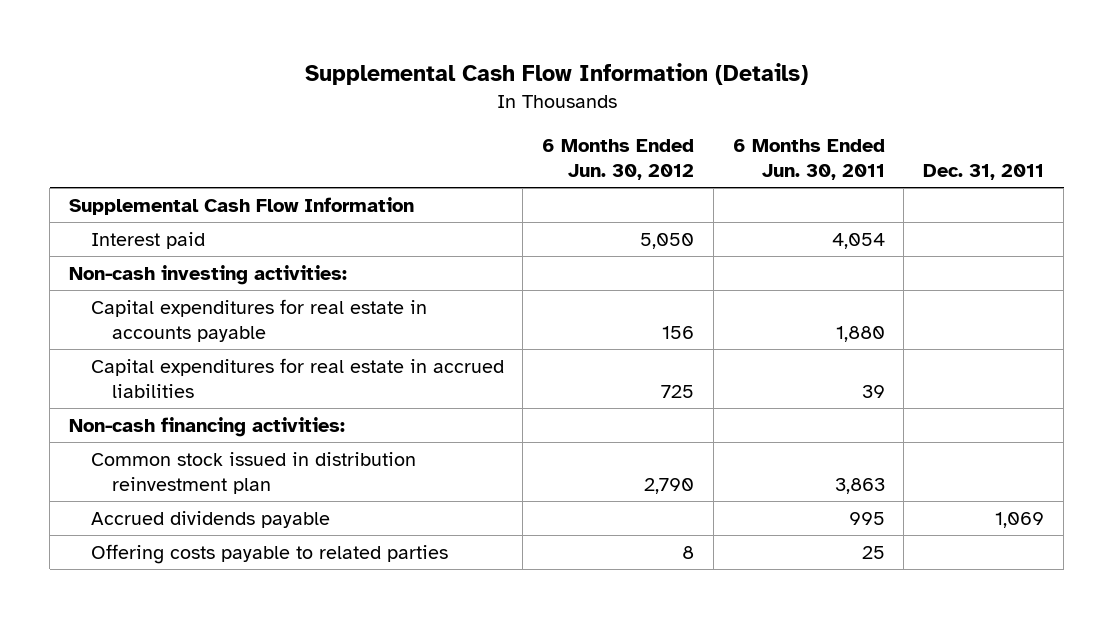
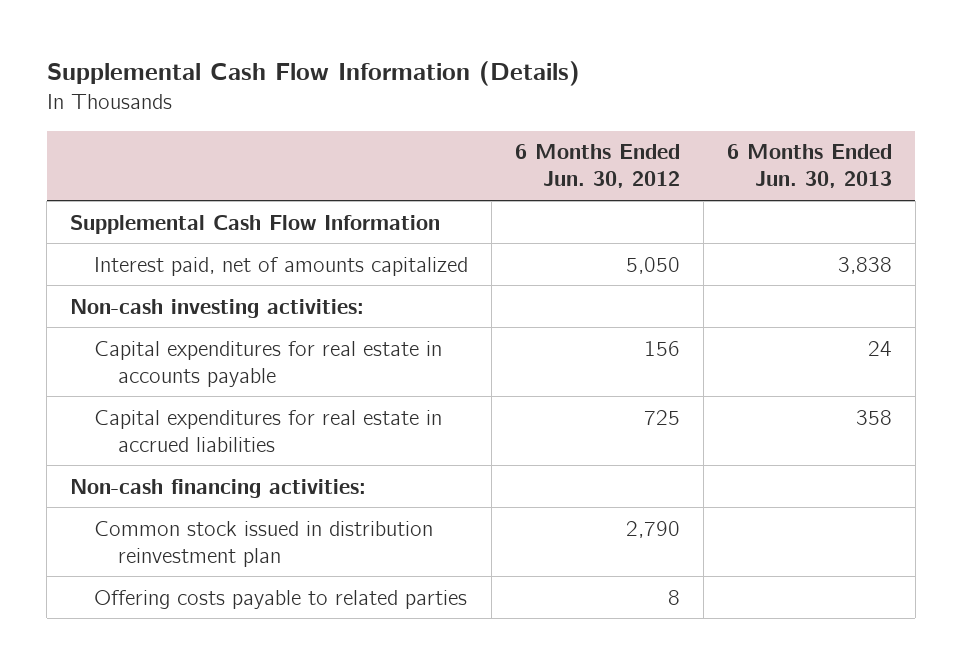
[732,138,885,181] 6 Months Ended Jun. 30, 2011 -> none
[923,164,1045,181] Dec. 31, 2011 -> none
none -> [726,144,892,189] 6 Months Ended Jun. 30, 2013
[90,231,205,249] Interest paid -> [94,256,469,276] Interest paid, net of amounts capitalized
[90,510,330,528] Accrued dividends payable -> none

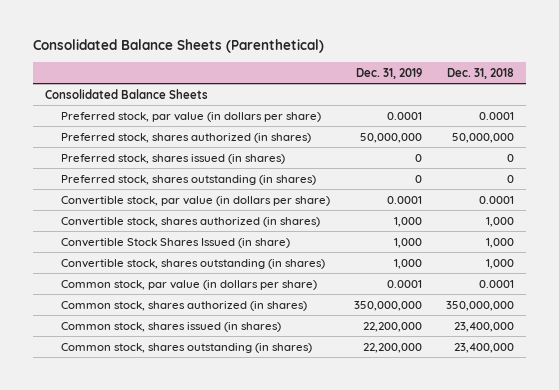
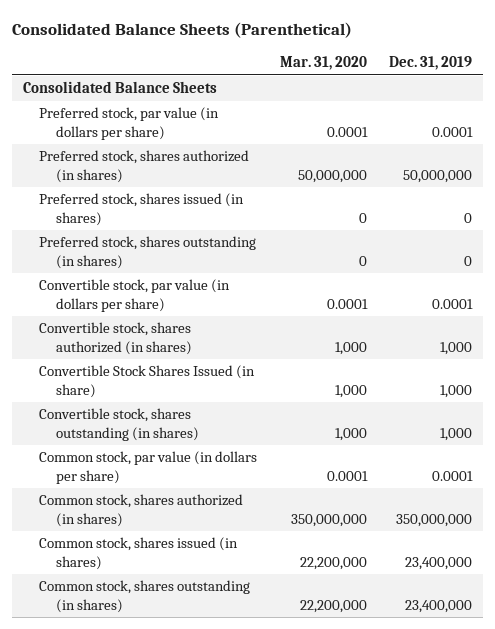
[447,67,515,79] Dec. 31, 2018 -> none
none -> [279,56,367,71] Mar. 31, 2020
[362,321,422,332] 22,200,000 -> [404,556,472,570] 23,400,000
[362,342,422,353] 22,200,000 -> [404,599,472,613] 23,400,000

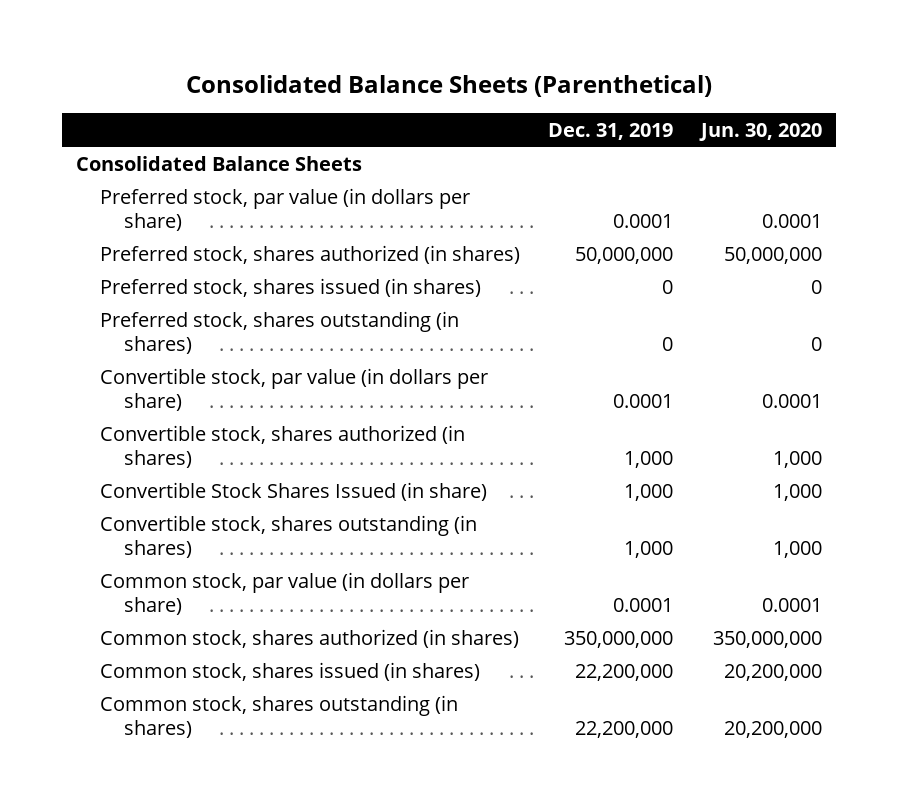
[279,56,367,71] Mar. 31, 2020 -> none
none -> [698,122,822,141] Jun. 30, 2020
[404,556,472,570] 23,400,000 -> [574,663,673,681] 22,200,000
[404,599,472,613] 23,400,000 -> [574,720,673,738] 22,200,000

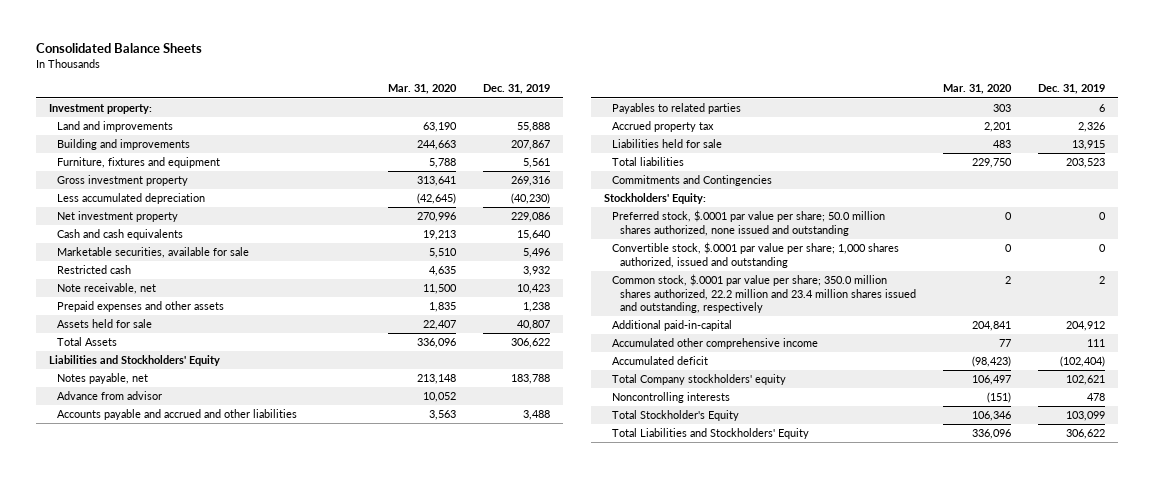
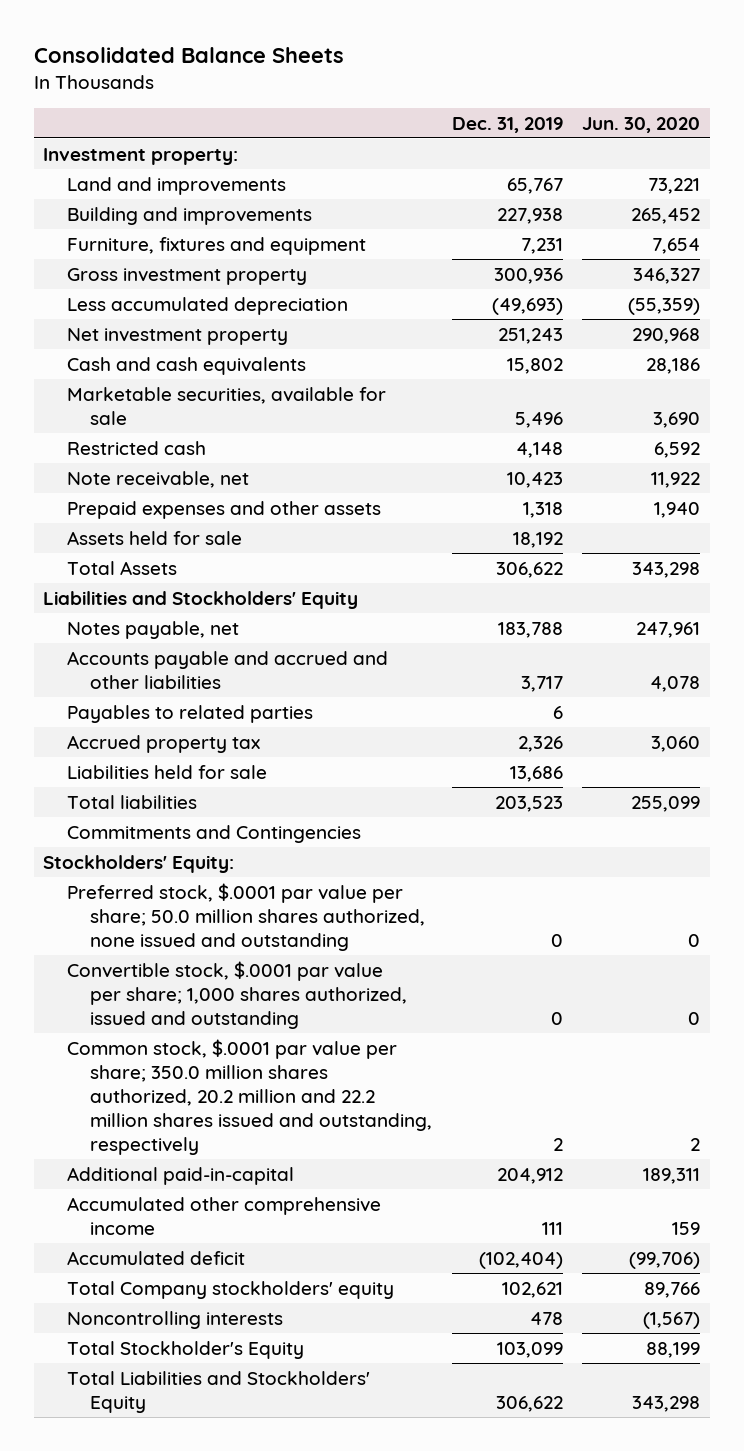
[387,84,457,95] Mar. 31, 2020 -> none
none -> [582,116,701,133] Jun. 30, 2020
[516,122,550,133] 55,888 -> [506,177,563,194] 65,767
[510,140,550,151] 207,867 -> [496,207,563,224] 227,938
[522,158,550,169] 5,561 -> [520,237,563,254] 7,231
[510,176,550,187] 269,316 -> [493,267,563,284] 300,936
[510,193,550,205] (40,230) -> [491,297,563,315] (49,693)
[510,212,550,223] 229,086 -> [497,327,563,344] 251,243
[516,230,551,241] 15,640 -> [506,357,563,374] 15,802
[522,266,550,277] 3,932 -> [515,441,563,458] 4,148
[522,302,550,313] 1,238 -> [522,501,563,518] 1,318
[516,320,550,331] 40,807 -> [512,531,563,548] 18,192
[56,391,162,401] Advance from advisor -> none
[522,410,550,421] 3,488 -> [520,675,563,692] 3,717
[1071,140,1105,151] 13,915 -> [509,765,563,782] 13,686
[612,274,917,314] Common stock, $.0001 par value per share; 350.0 million shares authorized, 22.2 million and 23.4 million shares issued and outstanding, respectively -> [66,1038,433,1156] Common stock, $.0001 par value per share; 350.0 million shares authorized, 20.2 million and 22.2 million shares issued and outstanding, respectively

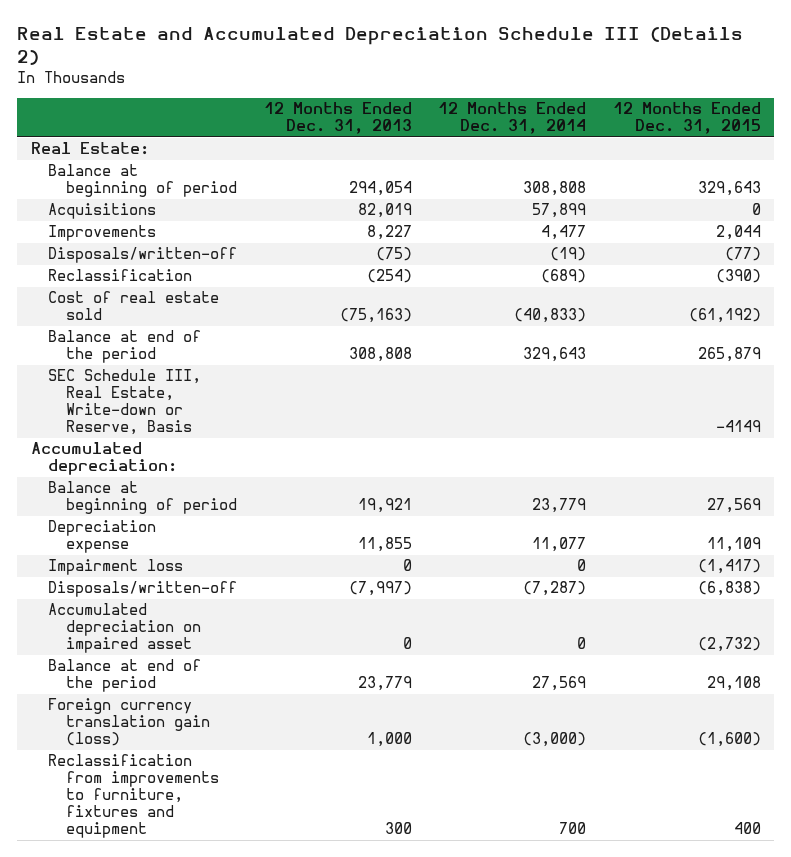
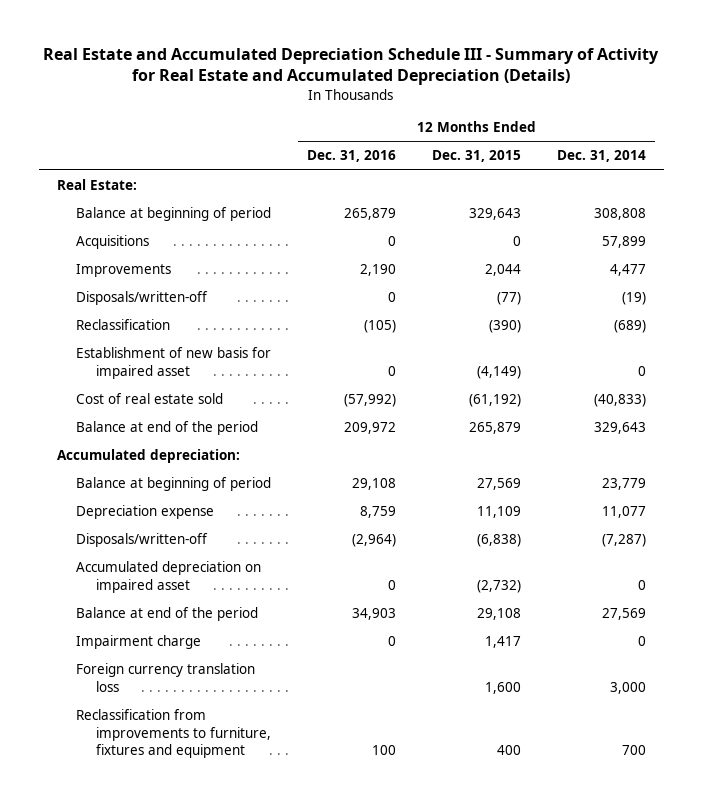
[17,27,744,66] Real Estate and Accumulated Depreciation Schedule III (Details 2) -> [43,47,660,86] Real Estate and Accumulated Depreciation Schedule III - Summary of Activity for Real Estate and Accumulated Depreciation (Details)
[263,102,412,135] 12 Months Ended Dec. 31, 2013 -> none
none -> [307,150,397,163] Dec. 31, 2016
none -> [76,346,272,379] Establishment of new basis for impaired asset
[48,369,202,436] SEC Schedule III, Real Estate, Write-down or Reserve, Basis -> none
[48,559,184,576] Impairment loss -> none
none -> [76,634,202,649] Impairment charge
[48,698,210,747] Foreign currency translation gain (loss) -> [76,662,256,692] Foreign currency translation loss
[523,732,587,748] (3,000) -> [610,681,647,694] 3,000
[697,732,761,748] (1,600) -> [485,681,522,694] 1,600

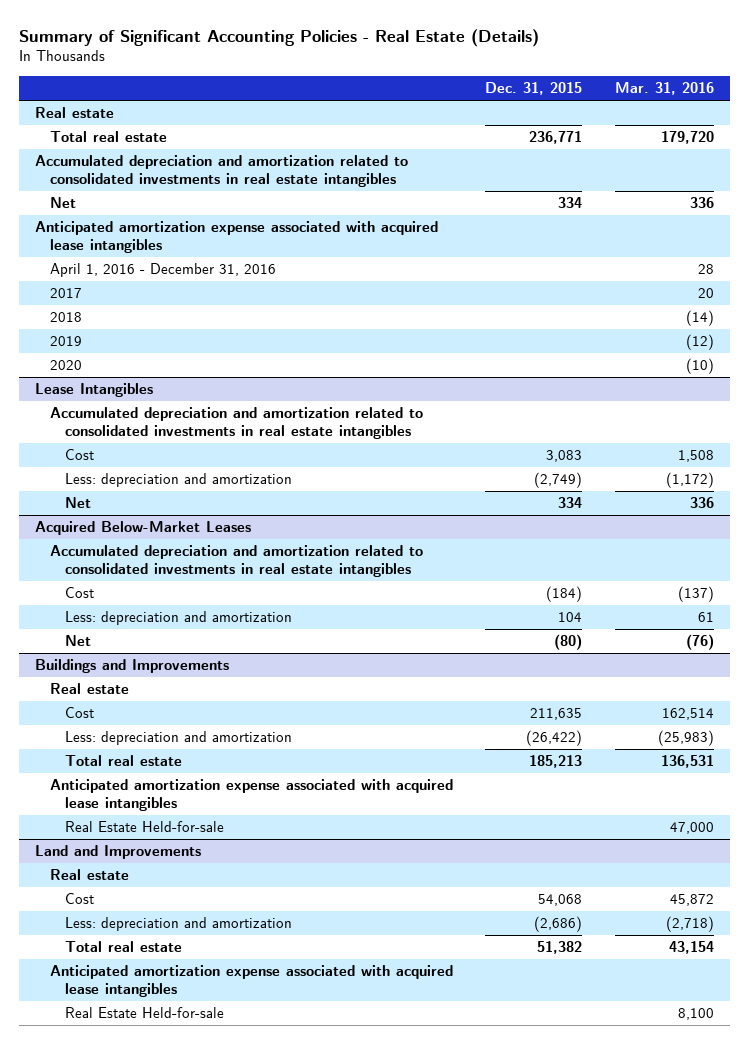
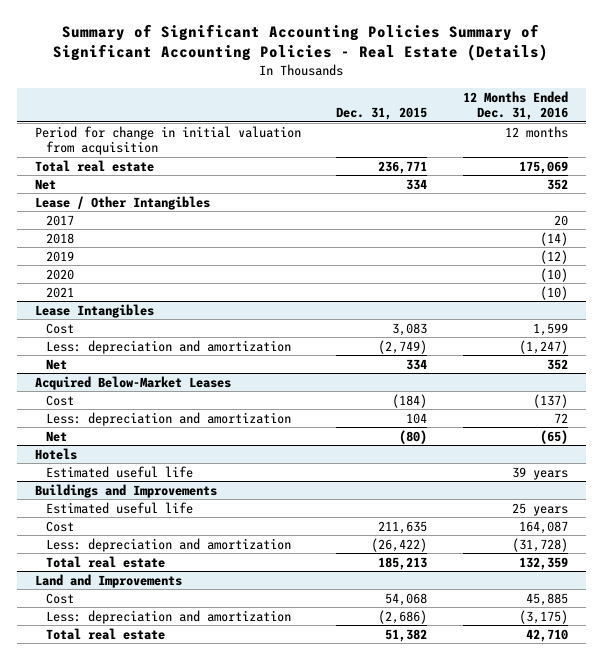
[19,28,540,47] Summary of Significant Accounting Policies - Real Estate (Details) -> [53,24,549,62] Summary of Significant Accounting Policies Summary of Significant Accounting Policies - Real Estate (Details)
[614,82,714,96] Mar. 31, 2016 -> none
none -> [462,90,568,120] 12 Months Ended Dec. 31, 2016
[35,107,115,119] Real estate -> none
none -> [34,125,301,155] Period for change in initial valuation from acquisition
[35,155,409,187] Accumulated depreciation and amortization related to consolidated investments in real estate intangibles -> none
[49,263,276,278] April 1, 2016 - December 31, 2016 -> none
[35,221,439,253] Anticipated amortization expense associated with acquired lease intangibles -> [34,195,210,210] Lease / Other Intangibles
none -> [46,286,75,298] 2021
[49,407,423,439] Accumulated depreciation and amortization related to consolidated investments in real estate intangibles -> none
[49,545,423,577] Accumulated depreciation and amortization related to consolidated investments in real estate intangibles -> none
none -> [34,447,77,460] Hotels
none -> [46,465,194,478] Estimated useful life
[49,683,129,695] Real estate -> none
none -> [46,501,194,514] Estimated useful life
[49,779,453,811] Anticipated amortization expense associated with acquired lease intangibles -> none
[64,821,224,833] Real Estate Held-for-sale -> none
[49,869,129,881] Real estate -> none
[49,965,453,997] Anticipated amortization expense associated with acquired lease intangibles -> none
[64,1007,224,1019] Real Estate Held-for-sale -> none

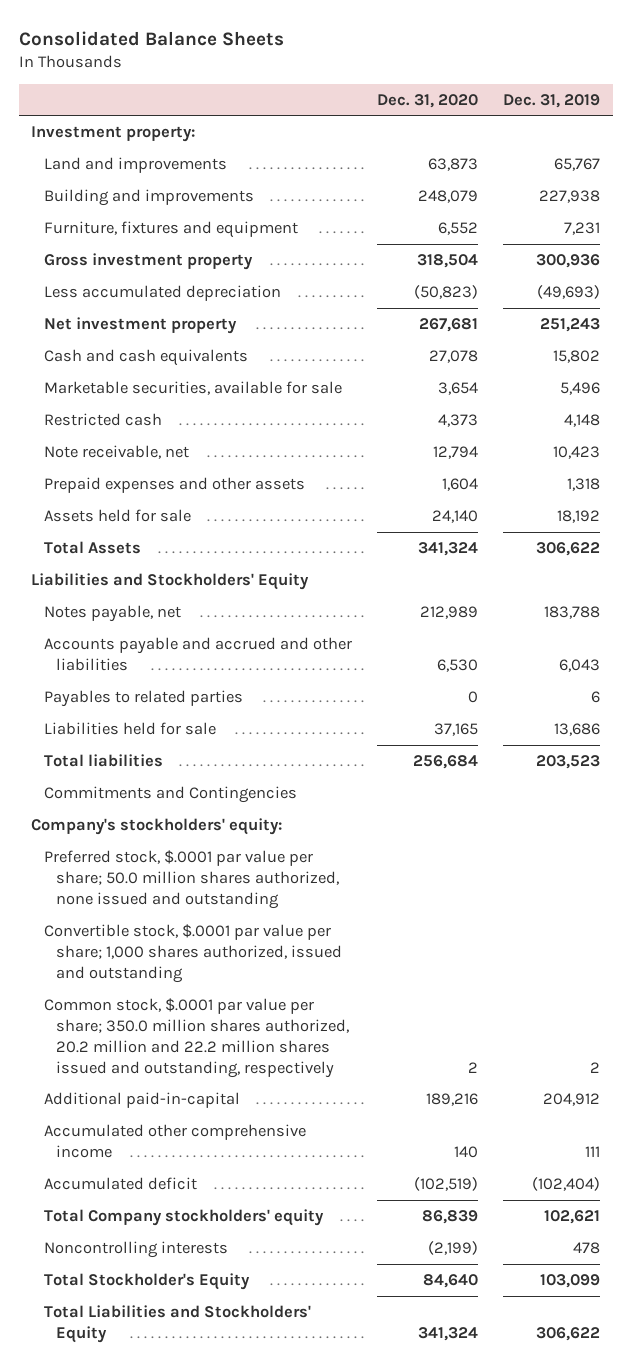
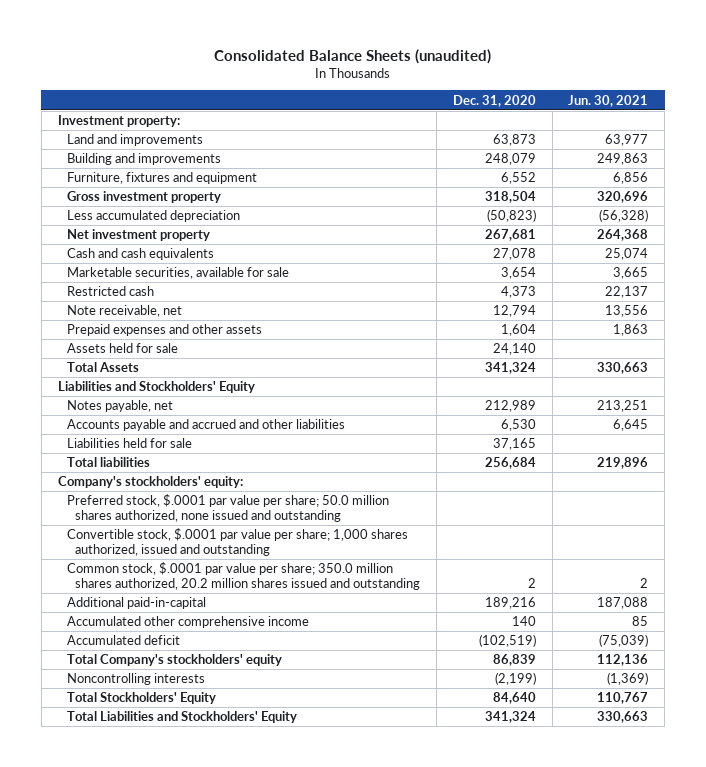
[18,30,284,46] Consolidated Balance Sheets -> [214,48,492,64] Consolidated Balance Sheets (unaudited)
[503,93,601,108] Dec. 31, 2019 -> none
none -> [568,94,649,107] Jun. 30, 2021
[43,690,243,708] Payables to related parties -> none
[43,786,297,804] Commitments and Contingencies -> none
[43,998,350,1078] Common stock, $.0001 par value per share; 350.0 million shares authorized, 20.2 million and 22.2 million shares issued and outstanding, respectively -> [66,562,421,590] Common stock, $.0001 par value per share; 350.0 million shares authorized, 20.2 million shares issued and outstanding
[43,1209,324,1227] Total Company stockholders' equity -> [66,654,282,667] Total Company's stockholders' equity
[43,1273,250,1291] Total Stockholder's Equity -> [66,692,216,705] Total Stockholders' Equity

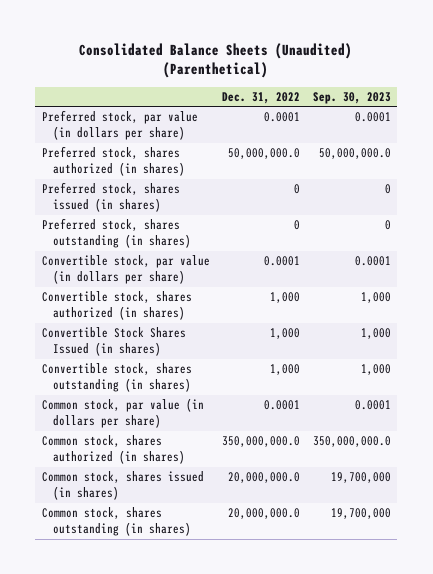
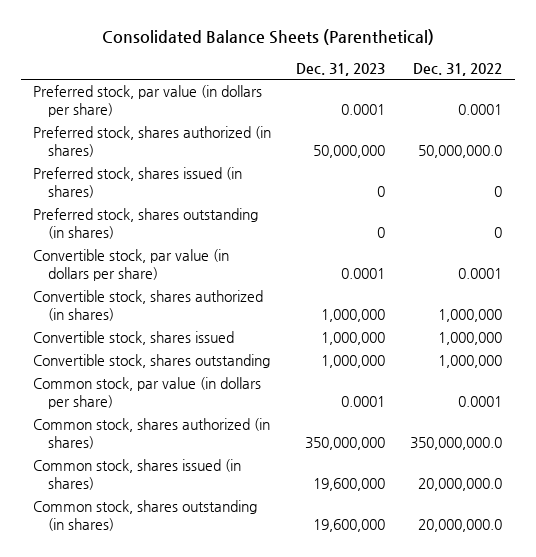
[79,42,353,79] Consolidated Balance Sheets (Unaudited) (Parenthetical) -> [101,29,434,46] Consolidated Balance Sheets (Parenthetical)
[313,91,392,104] Sep. 30, 2023 -> none
none -> [296,62,386,76] Dec. 31, 2023
[270,292,301,304] 1,000 -> [438,309,503,323] 1,000,000
[41,327,186,357] Convertible Stock Shares Issued (in shares) -> [33,331,235,346] Convertible stock, shares issued
[270,328,301,340] 1,000 -> [438,332,503,346] 1,000,000
[41,363,192,393] Convertible stock, shares outstanding (in shares) -> [33,354,271,369] Convertible stock, shares outstanding
[270,364,301,376] 1,000 -> [438,355,503,369] 1,000,000

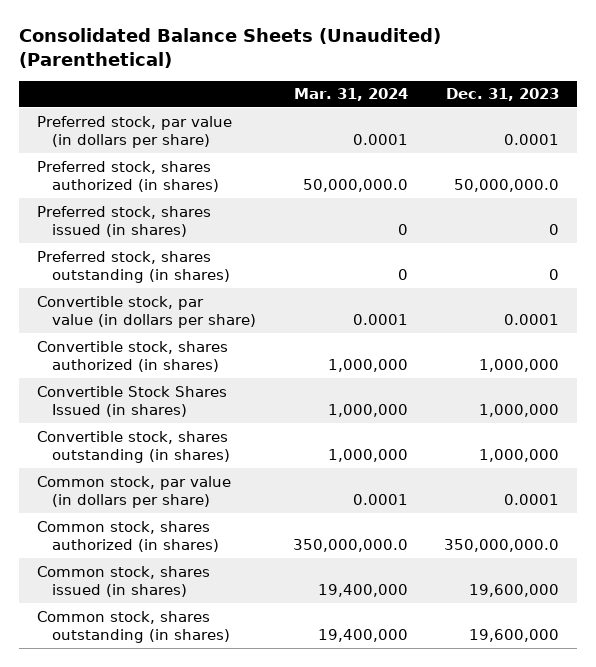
[101,29,434,46] Consolidated Balance Sheets (Parenthetical) -> [18,28,441,68] Consolidated Balance Sheets (Unaudited) (Parenthetical)
[413,62,503,76] Dec. 31, 2022 -> none
none -> [293,88,408,102] Mar. 31, 2024
[313,145,386,159] 50,000,000 -> [454,179,560,193] 50,000,000.0
[33,331,235,346] Convertible stock, shares issued -> [37,385,228,418] Convertible Stock Shares Issued (in shares)
[33,354,271,369] Convertible stock, shares outstanding -> [37,430,231,464] Convertible stock, shares outstanding (in shares)
[305,437,386,451] 350,000,000 -> [444,539,560,553] 350,000,000.0

